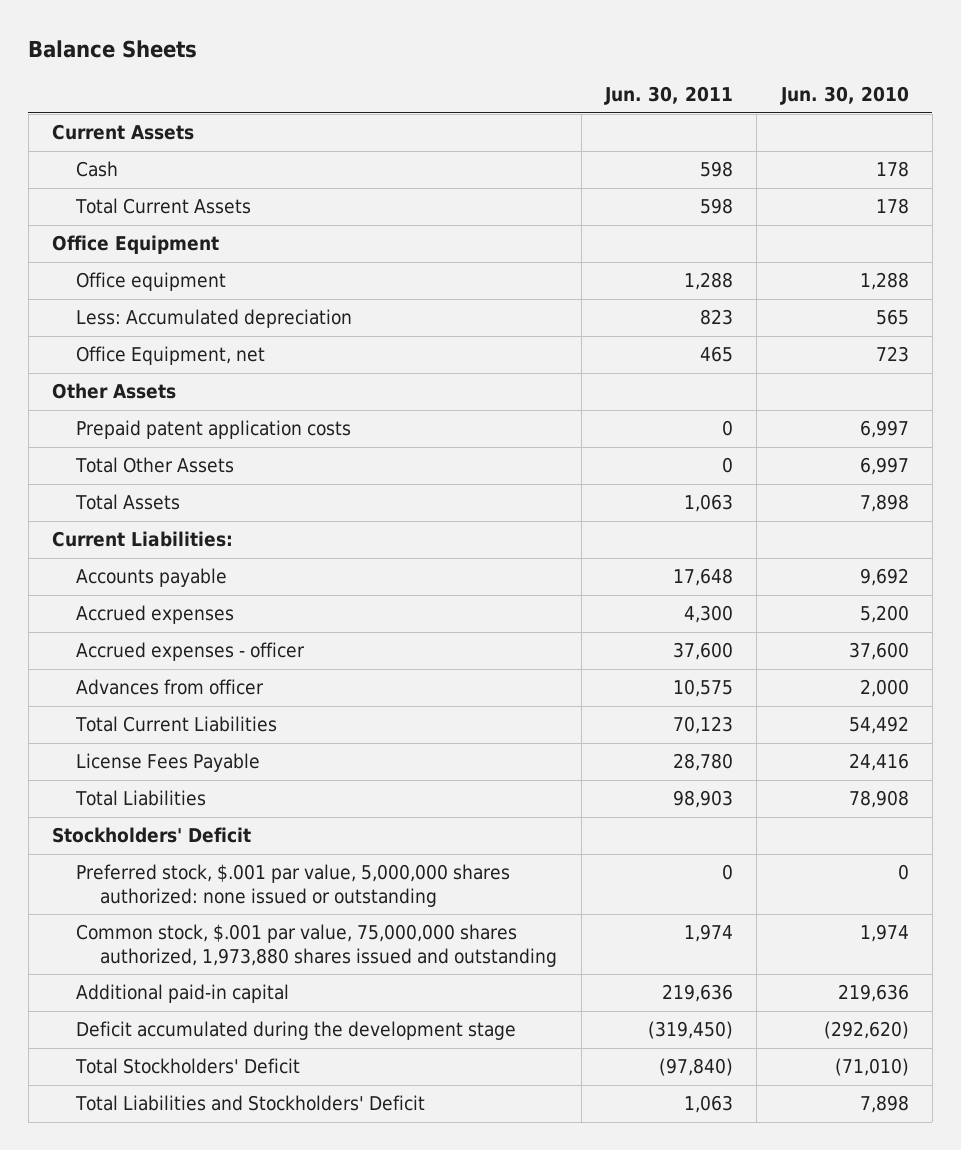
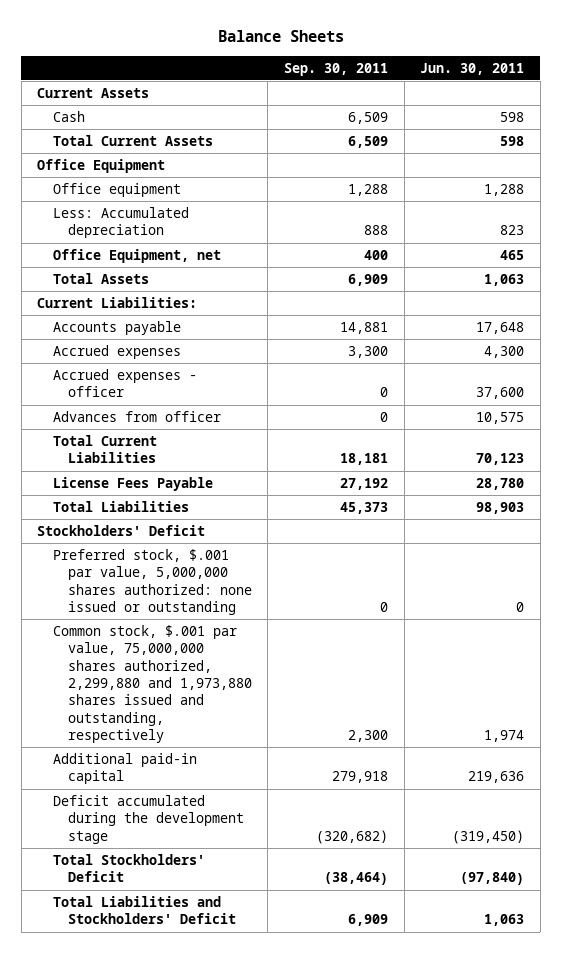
[779,86,909,106] Jun. 30, 2010 -> none
none -> [284,62,389,76] Sep. 30, 2011
[52,383,177,400] Other Assets -> none
[76,420,352,440] Prepaid patent application costs -> none
[75,457,235,474] Total Other Assets -> none
[76,924,558,967] Common stock, $.001 par value, 75,000,000 shares authorized, 1,973,880 shares issued and outstanding -> [52,624,252,744] Common stock, $.001 par value, 75,000,000 shares authorized, 2,299,880 and 1,973,880 shares issued and outstanding, respectively

